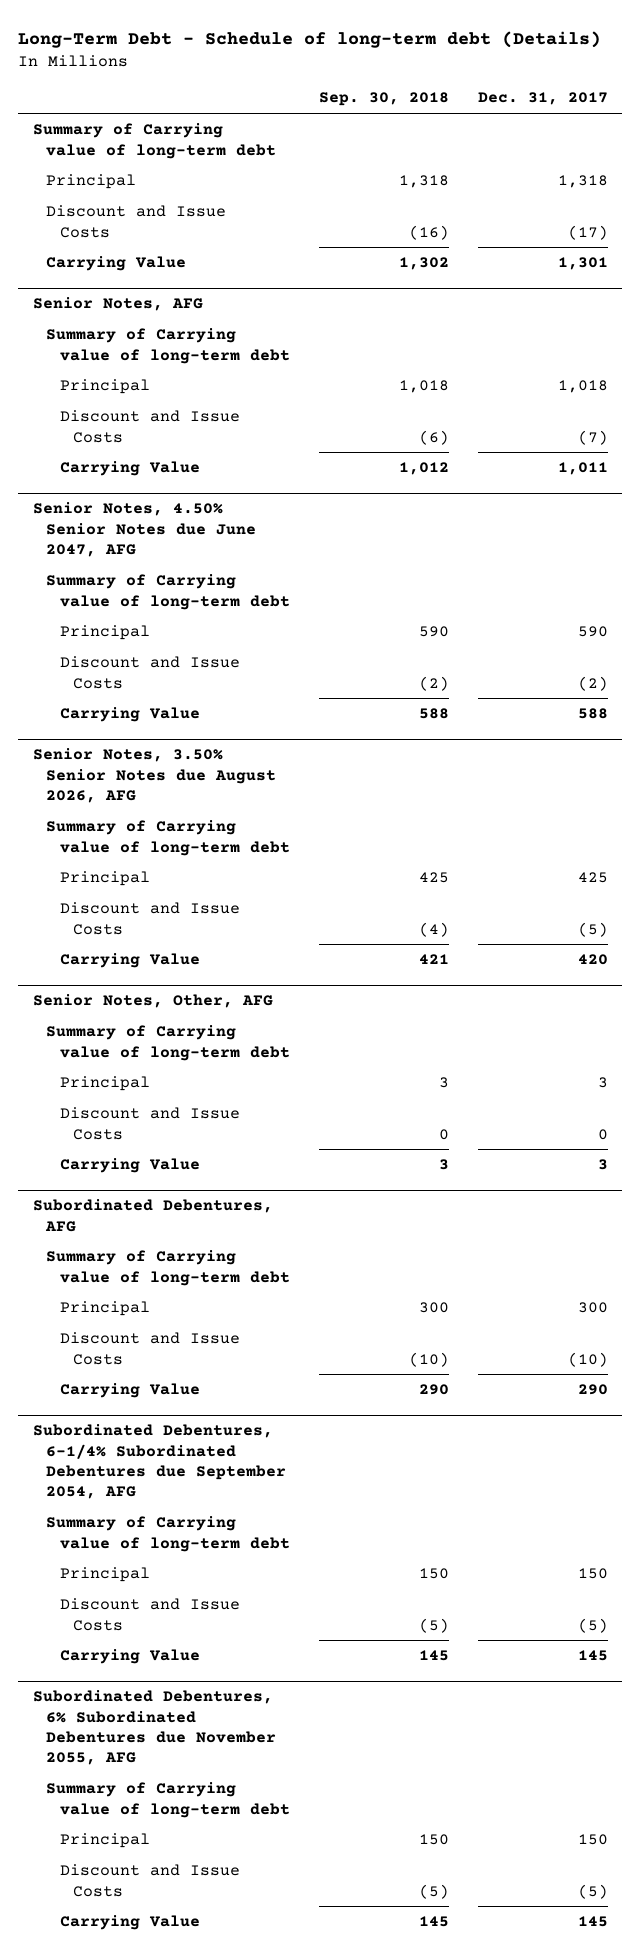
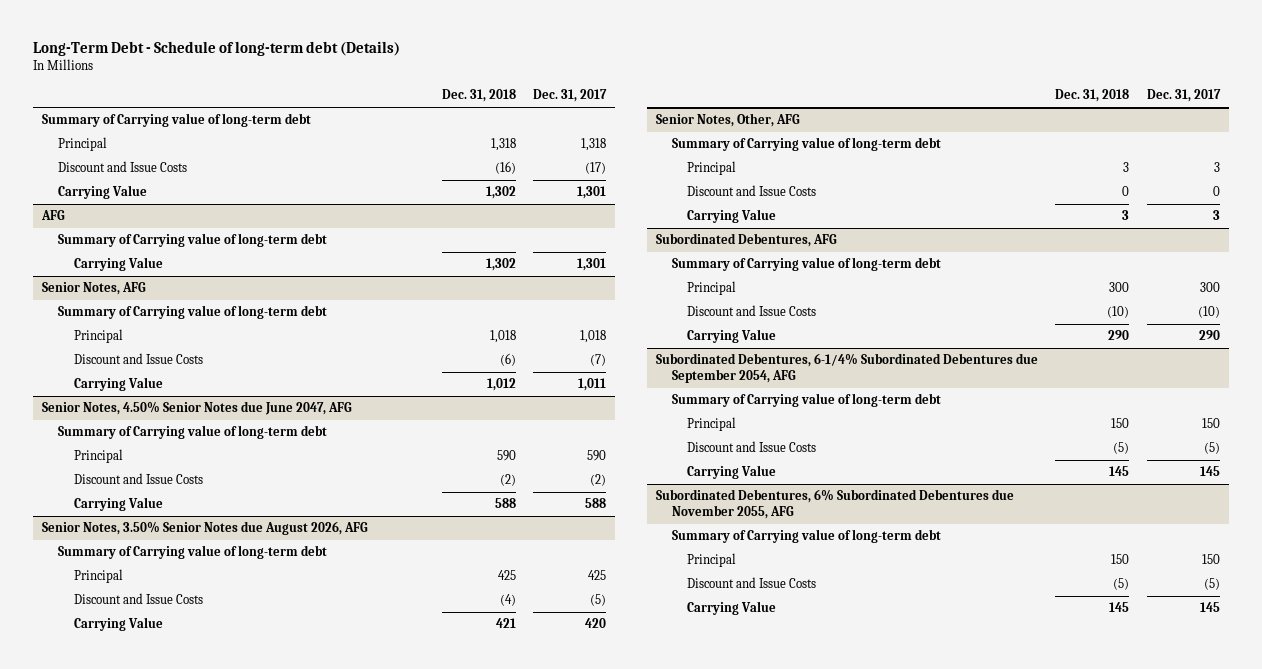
[318,92,449,107] Sep. 30, 2018 -> none
none -> [441,89,516,103] Dec. 31, 2018
none -> [41,210,66,221] AFG
none -> [58,233,328,248] Summary of Carrying value of long-term debt
none -> [73,257,163,272] Carrying Value

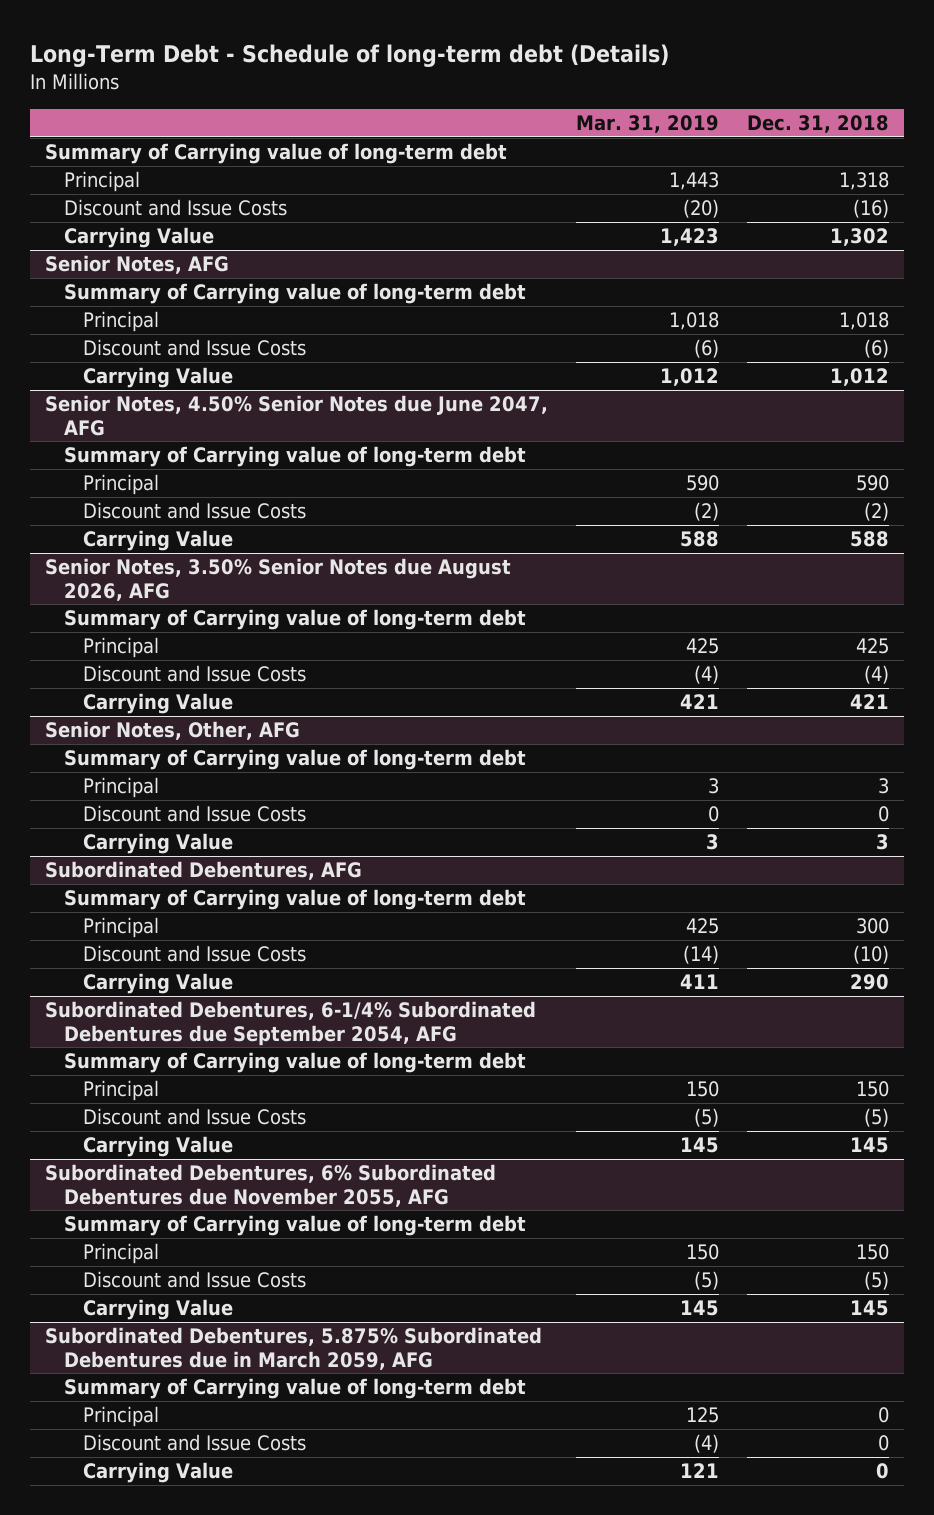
[533,89,608,103] Dec. 31, 2017 -> none
none -> [575,115,719,134] Mar. 31, 2019
[41,210,66,221] AFG -> none
[58,233,328,248] Summary of Carrying value of long-term debt -> none
[73,257,163,272] Carrying Value -> none
none -> [44,1327,542,1370] Subordinated Debentures, 5.875% Subordinated Debentures due in March 2059, AFG
none -> [63,1378,526,1400] Summary of Carrying value of long-term debt
none -> [82,1406,159,1428] Principal
none -> [82,1434,306,1452] Discount and Issue Costs
none -> [82,1462,233,1484] Carrying Value

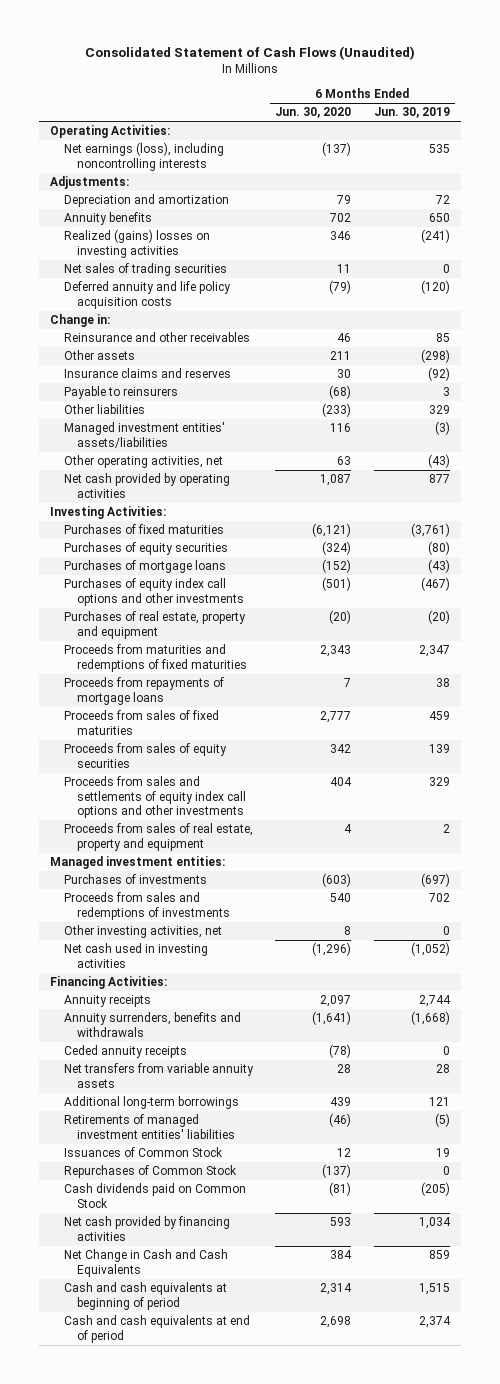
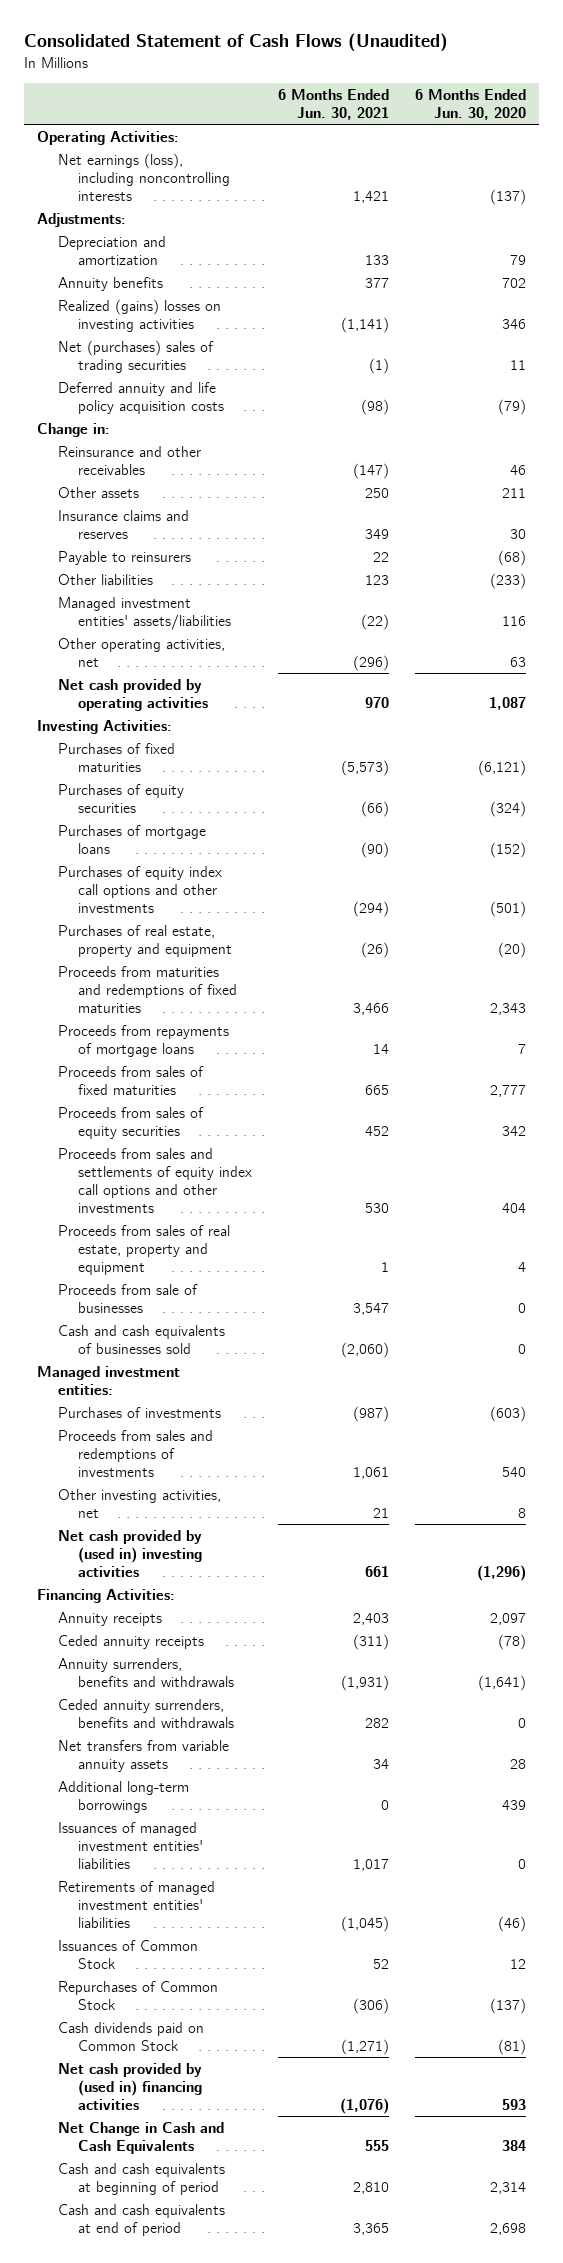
[373,107,450,119] Jun. 30, 2019 -> none
none -> [278,89,390,120] 6 Months Ended Jun. 30, 2021
[63,263,227,277] Net sales of trading securities -> [57,339,214,373] Net (purchases) sales of trading securities
none -> [57,1283,198,1313] Proceeds from sale of businesses
none -> [57,1324,225,1354] Cash and cash equivalents of businesses sold
[63,943,208,968] Net cash used in investing activities -> [57,1529,203,1577] Net cash provided by (used in) investing activities
[63,1012,241,1037] Annuity surrenders, benefits and withdrawals -> [57,1657,235,1687] Annuity surrenders, benefits and withdrawals
none -> [57,1698,235,1728] Ceded annuity surrenders, benefits and withdrawals
none -> [57,1821,204,1869] Issuances of managed investment entities' liabilities
[63,1216,230,1241] Net cash provided by financing activities -> [57,2062,203,2110] Net cash provided by (used in) financing activities

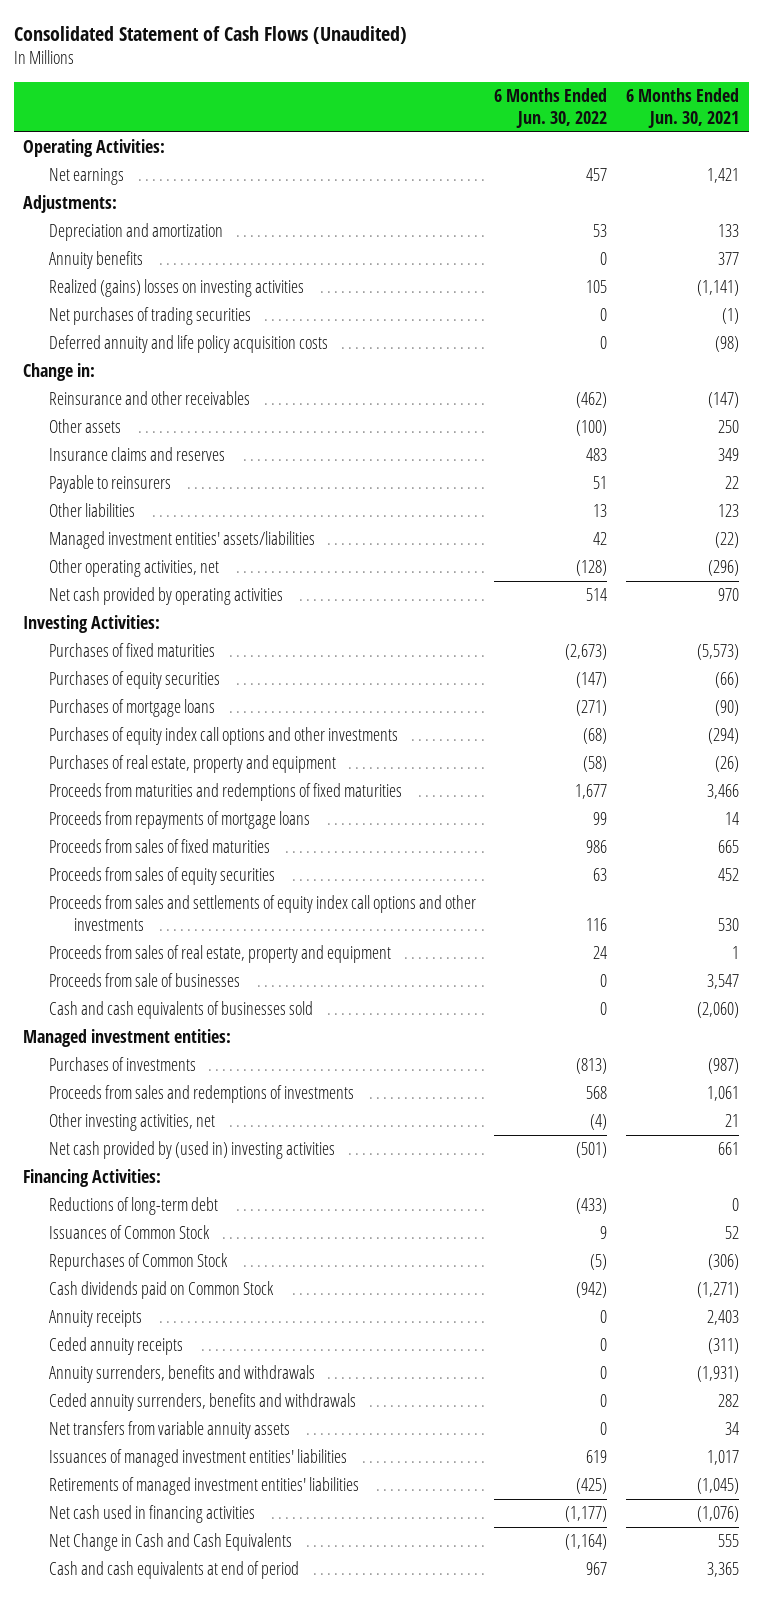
[415,89,527,120] 6 Months Ended Jun. 30, 2020 -> none
none -> [494,88,608,128] 6 Months Ended Jun. 30, 2022
[57,152,231,201] Net earnings (loss), including noncontrolling interests -> [48,168,124,186] Net earnings
[57,339,214,373] Net (purchases) sales of trading securities -> [48,307,251,326] Net purchases of trading securities
none -> [48,1197,218,1216] Reductions of long-term debt
[57,1939,198,1969] Issuances of Common Stock -> [48,1225,210,1240] Issuances of Common Stock
[57,1980,218,2010] Repurchases of Common Stock -> [48,1253,228,1272] Repurchases of Common Stock
[57,2021,204,2051] Cash dividends paid on Common Stock -> [48,1281,274,1300] Cash dividends paid on Common Stock
[57,1780,189,1813] Additional long-term borrowings -> none
[57,2062,203,2110] Net cash provided by (used in) financing activities -> [48,1505,255,1524] Net cash used in financing activities
[57,2162,225,2195] Cash and cash equivalents at beginning of period -> none

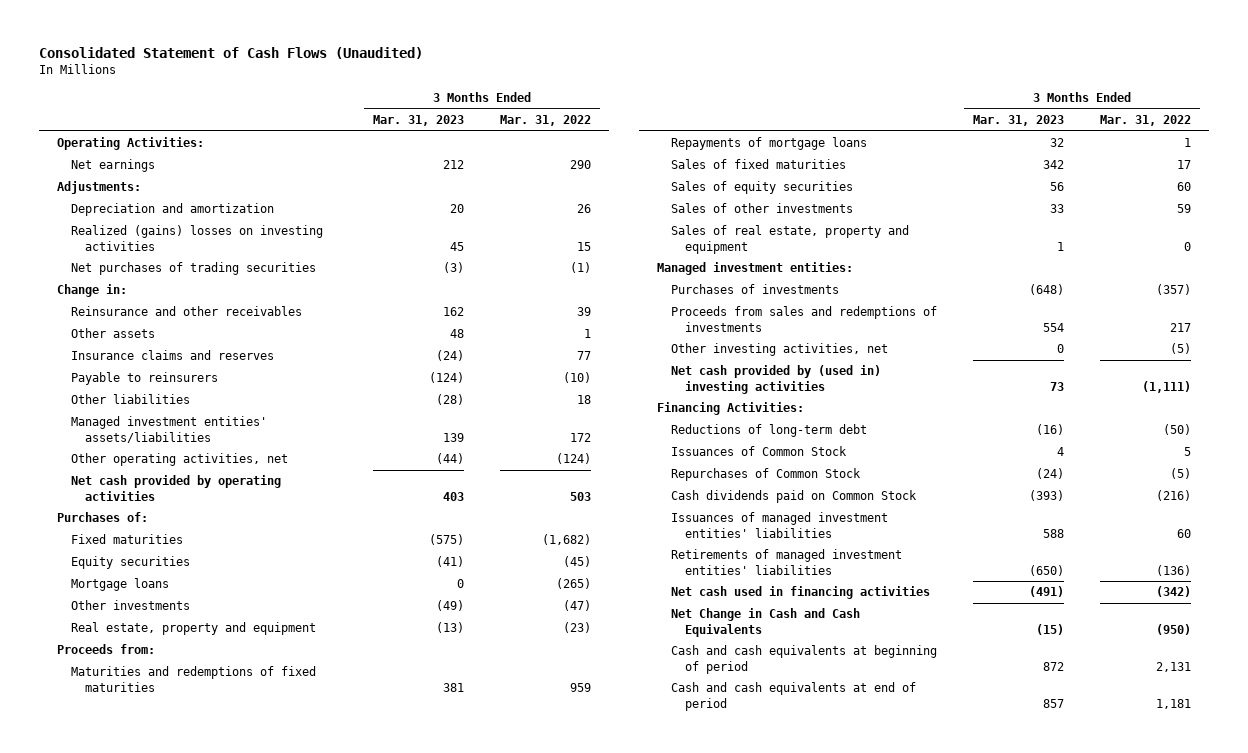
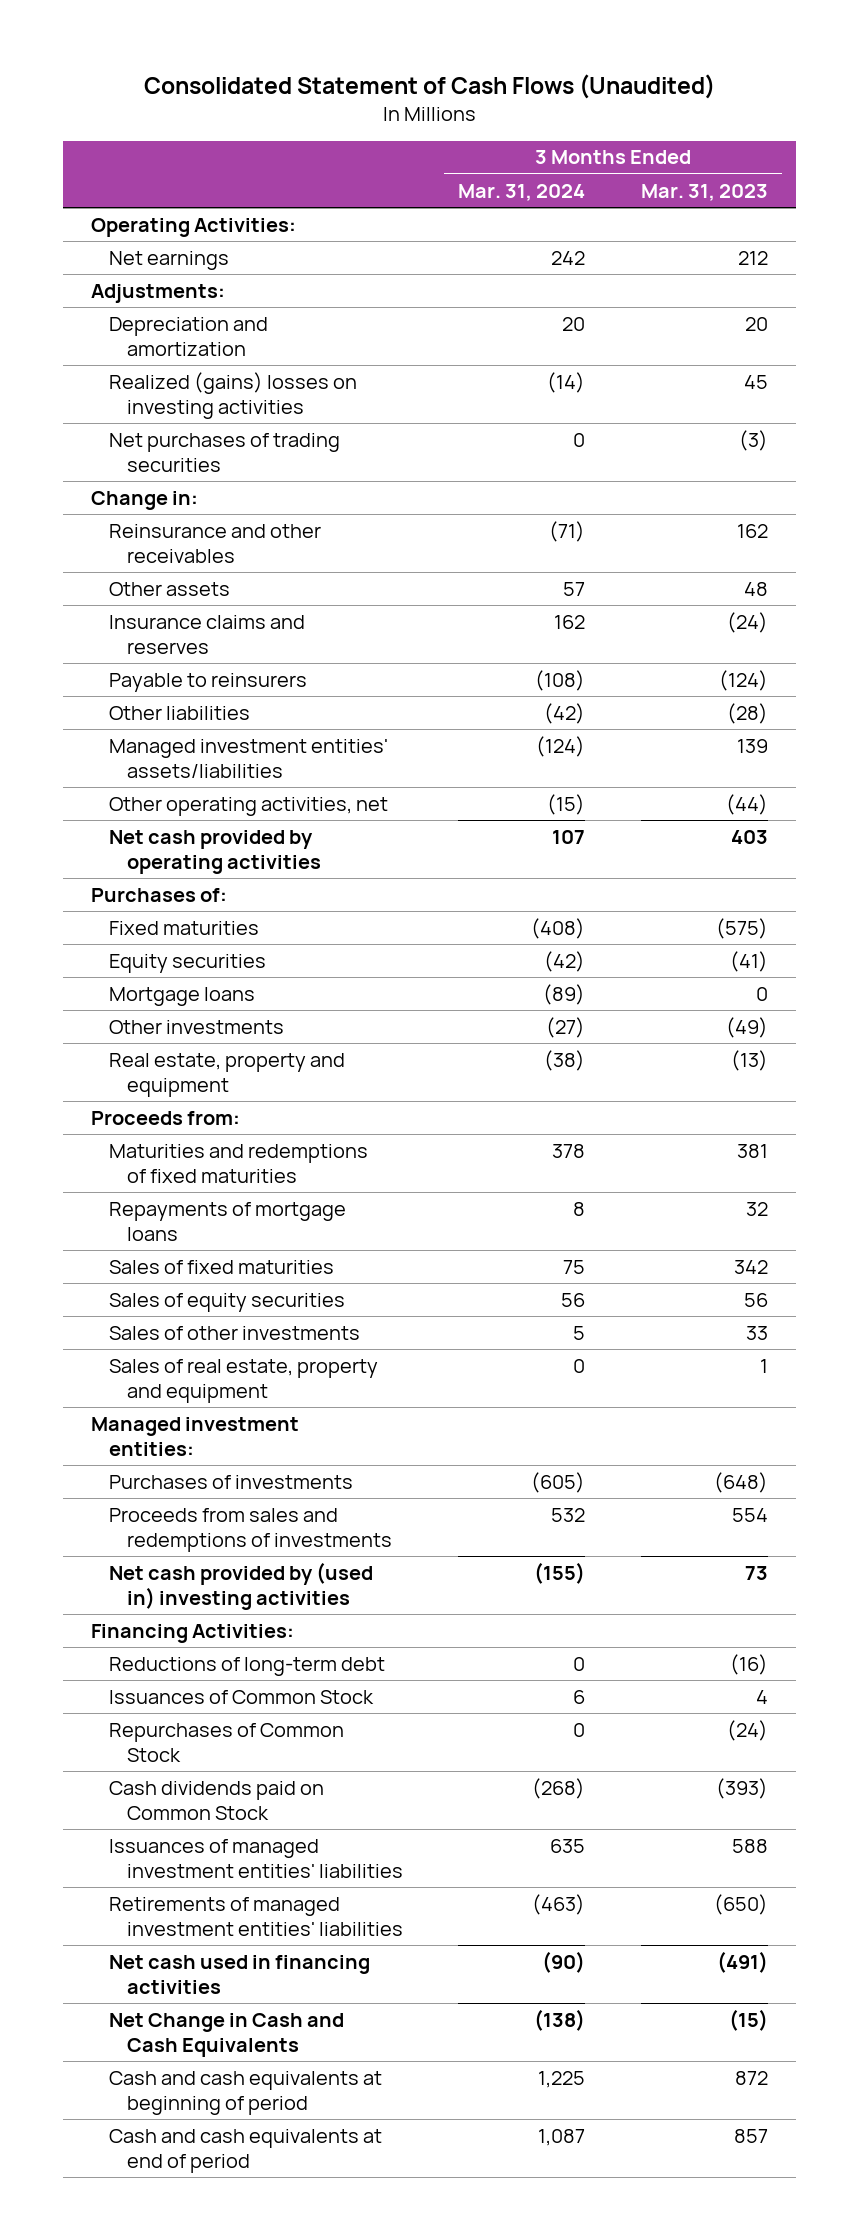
[499,115,591,127] Mar. 31, 2022 -> none
none -> [458,183,586,201] Mar. 31, 2024
[671,343,889,357] Other investing activities, net -> none

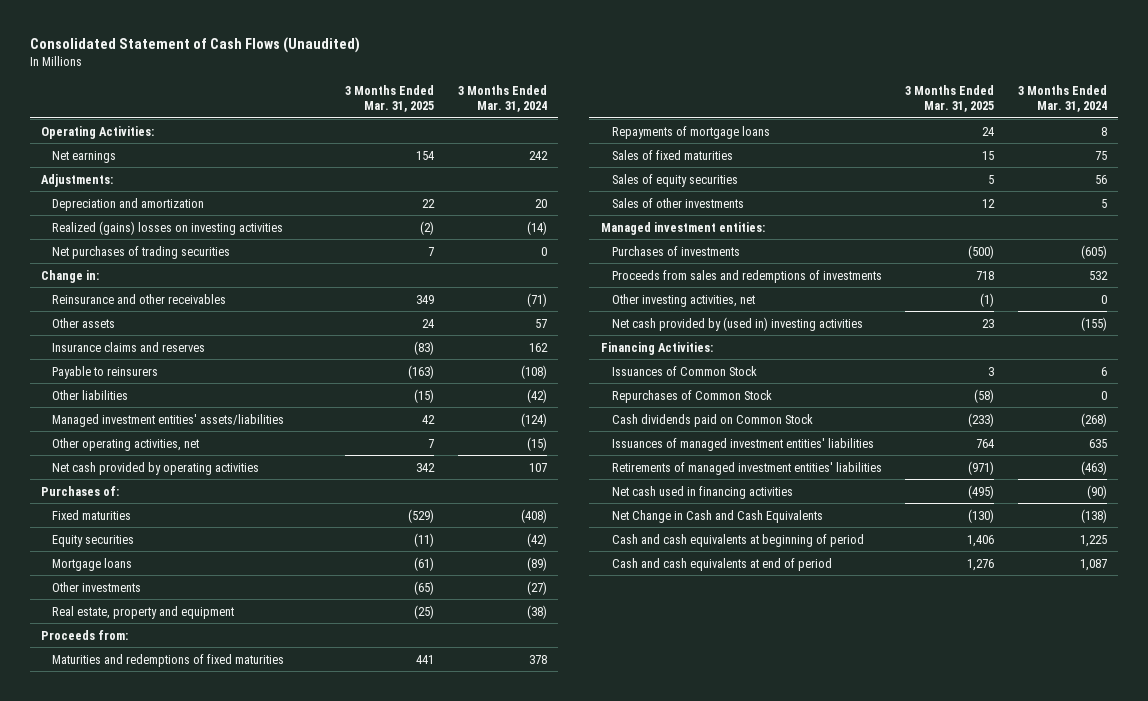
[641,183,769,201] Mar. 31, 2023 -> none
none -> [345,84,435,112] 3 Months Ended Mar. 31, 2025
[108,1358,378,1403] Sales of real estate, property and equipment -> none
none -> [612,293,756,307] Other investing activities, net
[108,1656,385,1676] Reductions of long-term debt -> none

